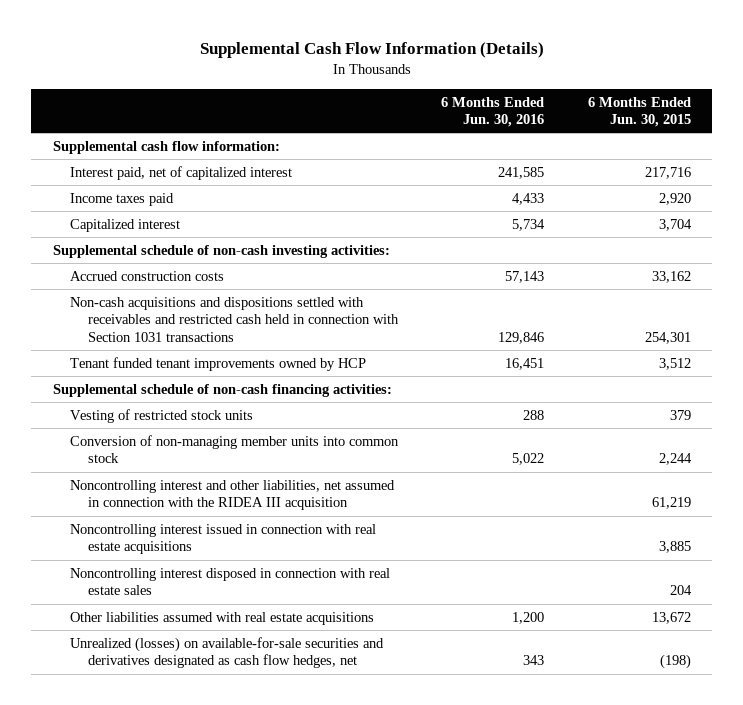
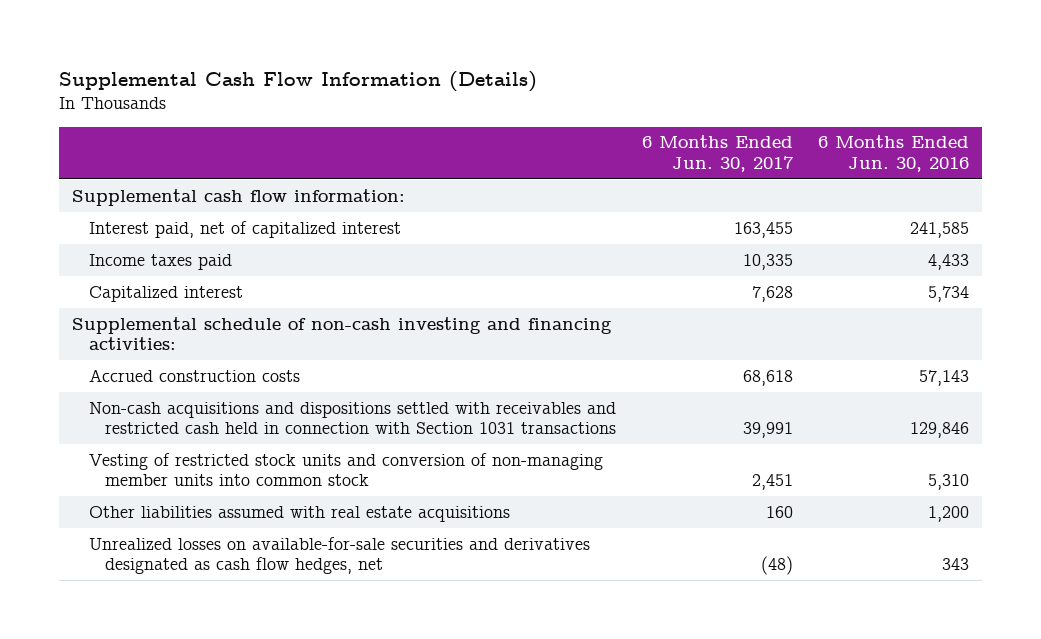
[587,96,691,128] 6 Months Ended Jun. 30, 2015 -> none
none -> [641,135,794,173] 6 Months Ended Jun. 30, 2017
[52,244,390,258] Supplemental schedule of non-cash investing activities: -> [72,316,613,351] Supplemental schedule of non-cash investing and financing activities:
[70,356,367,371] Tenant funded tenant improvements owned by HCP -> none
[52,383,392,397] Supplemental schedule of non-cash financing activities: -> none
[70,434,400,464] Conversion of non-managing member units into common stock -> none
[70,479,396,511] Noncontrolling interest and other liabilities, net assumed in connection with the RIDEA III acquisition -> none
[70,523,377,555] Noncontrolling interest issued in connection with real estate acquisitions -> none
[70,567,391,596] Noncontrolling interest disposed in connection with real estate sales -> none
[70,408,254,423] Vesting of restricted stock units -> [88,452,603,487] Vesting of restricted stock units and conversion of non-managing member units into common stock
[523,409,545,420] 288 -> [928,474,970,491] 5,310
[70,636,385,669] Unrealized (losses) on available-for-sale securities and derivatives designated as cash flow hedges, net -> [88,536,590,575] Unrealized losses on available-for-sale securities and derivatives designated as cash flow hedges, net

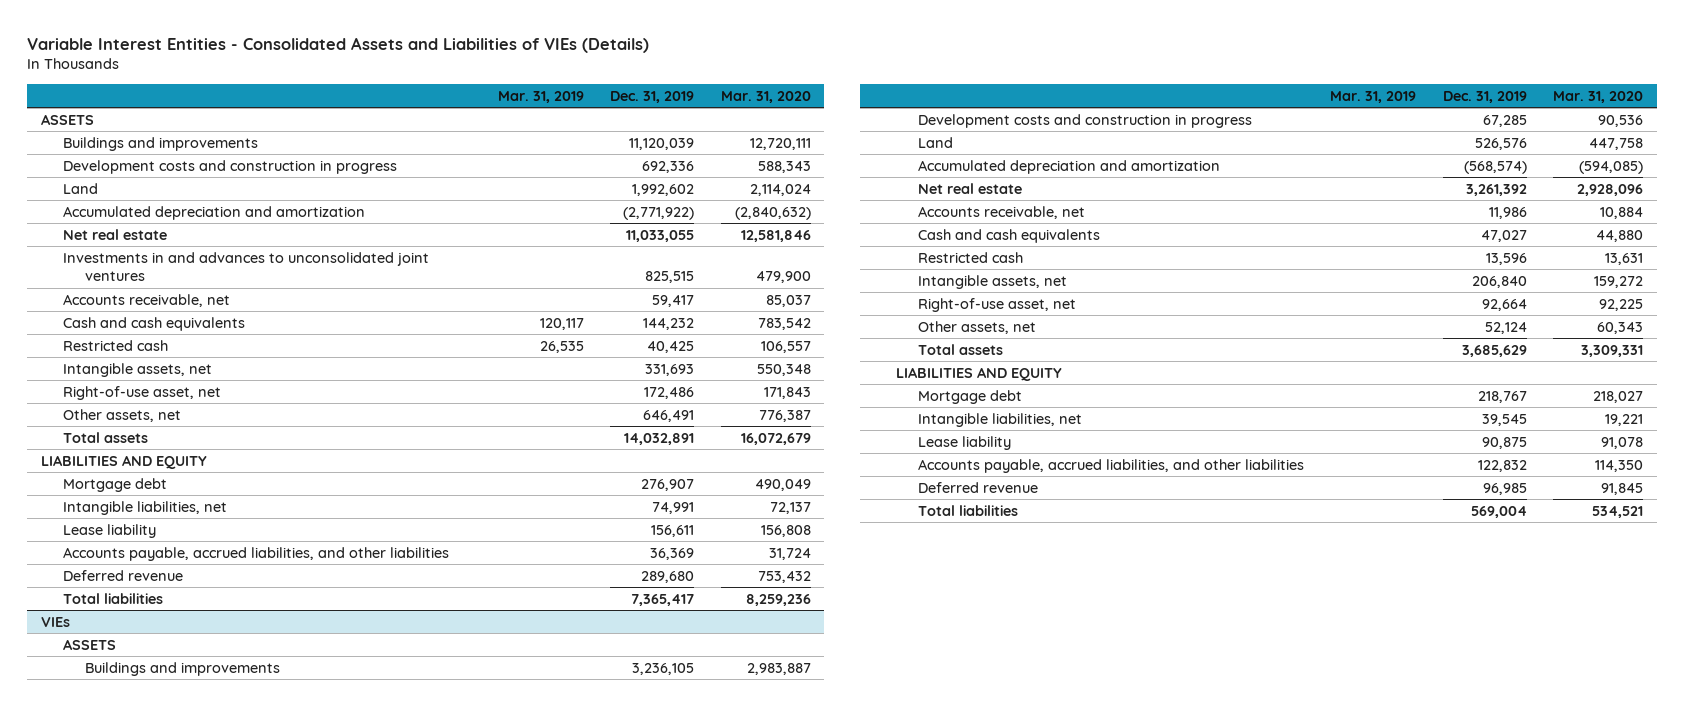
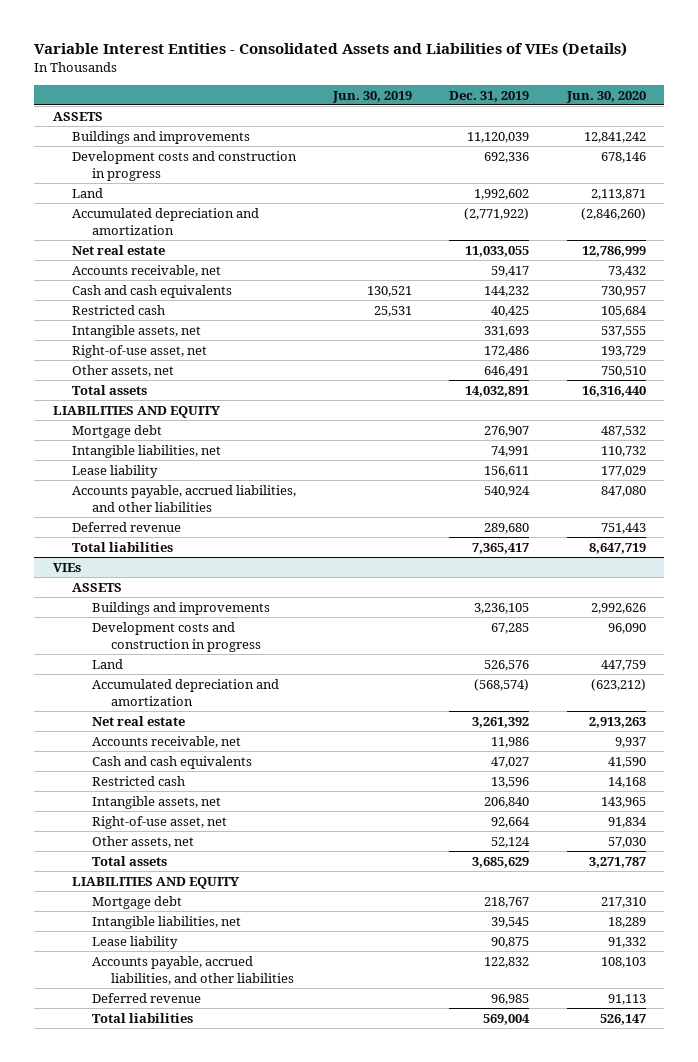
[497,90,584,103] Mar. 31, 2019 -> none
[720,90,811,103] Mar. 31, 2020 -> none
none -> [332,90,413,103] Jun. 30, 2019
none -> [565,90,646,103] Jun. 30, 2020
[62,251,429,282] Investments in and advances to unconsolidated joint ventures -> none
[650,547,695,560] 36,369 -> [484,485,531,497] 540,924

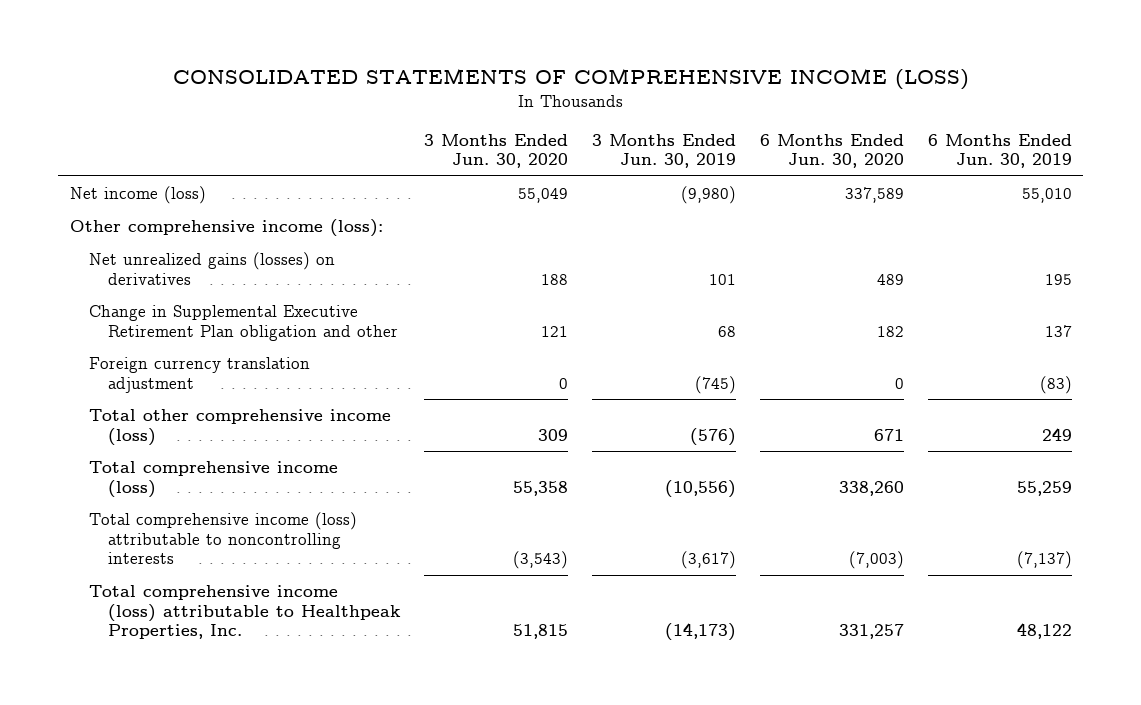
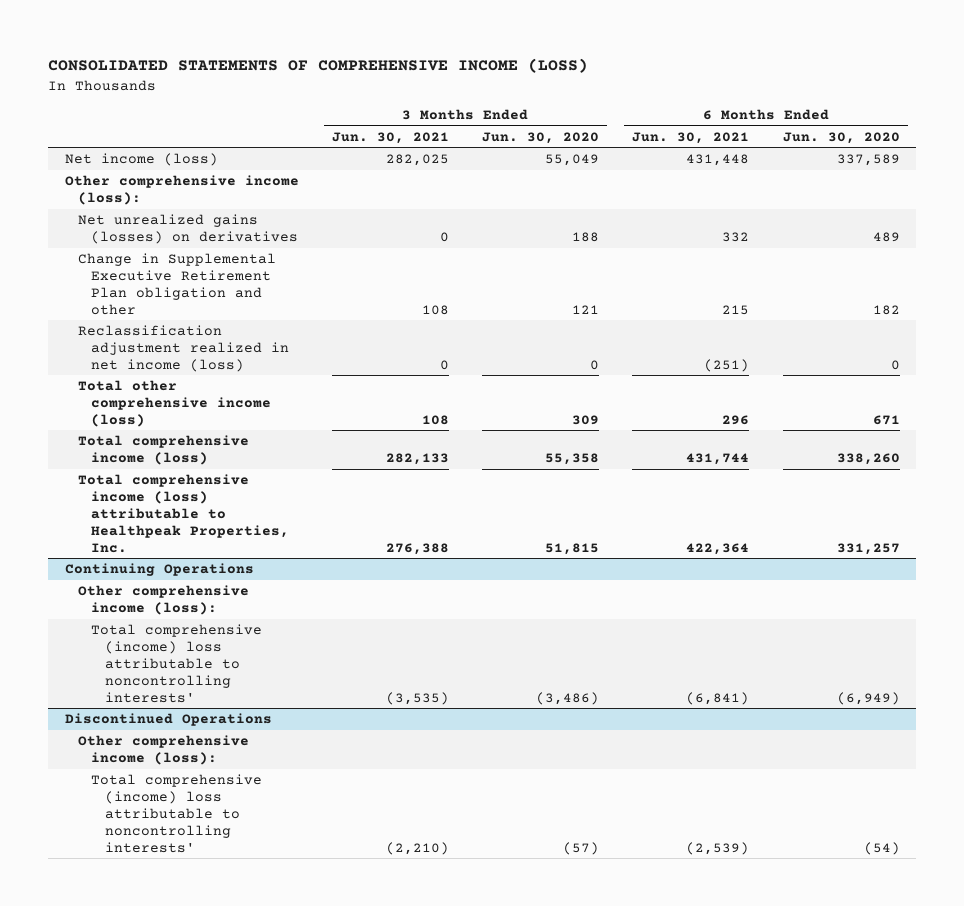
[591,133,736,169] 3 Months Ended Jun. 30, 2019 -> none
[927,133,1072,169] 6 Months Ended Jun. 30, 2019 -> none
none -> [331,131,449,144] Jun. 30, 2021
none -> [632,131,750,144] Jun. 30, 2021
[88,357,310,393] Foreign currency translation adjustment -> none
none -> [77,324,290,372] Reclassification adjustment realized in net income (loss)
[88,512,357,565] Total comprehensive income (loss) attributable to noncontrolling interests -> none
none -> [64,562,254,576] Continuing Operations
none -> [77,584,249,615] Other comprehensive income (loss):
none -> [91,623,263,703] Total comprehensive (income) loss attributable to noncontrolling interests'
none -> [64,712,272,726] Discontinued Operations
none -> [77,734,249,765] Other comprehensive income (loss):
none -> [91,773,263,853] Total comprehensive (income) loss attributable to noncontrolling interests'

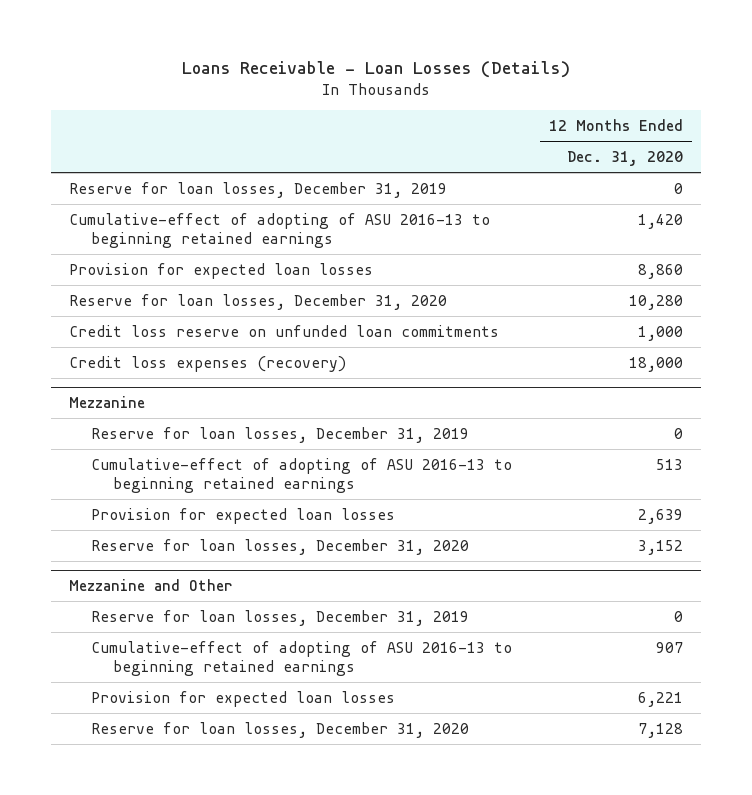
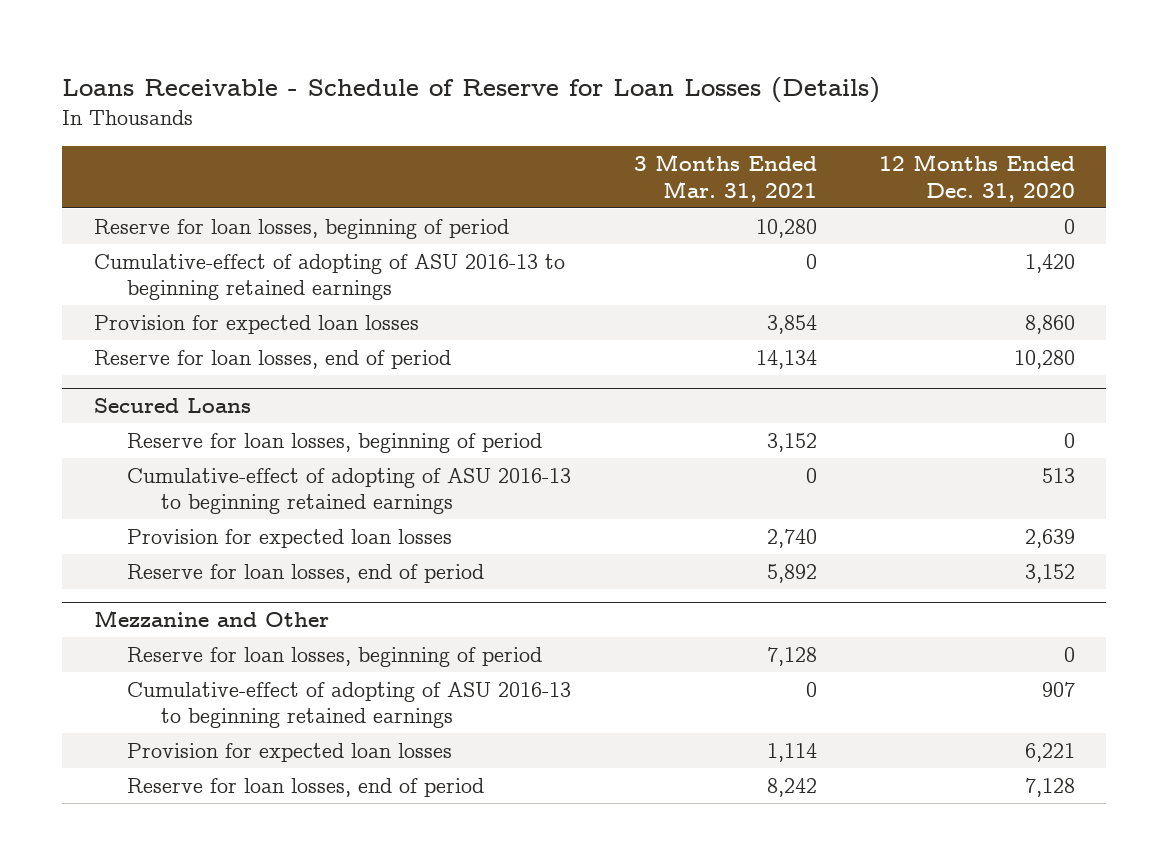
[181,61,570,79] Loans Receivable - Loan Losses (Details) -> [62,76,881,103] Loans Receivable - Schedule of Reserve for Loan Losses (Details)
none -> [633,153,817,202] 3 Months Ended Mar. 31, 2021
[68,181,447,198] Reserve for loan losses, December 31, 2019 -> [93,218,509,239] Reserve for loan losses, beginning of period
[68,324,499,337] Credit loss reserve on unfunded loan commitments -> none
[68,355,346,372] Credit loss expenses (recovery) -> none
[68,293,447,310] Reserve for loan losses, December 31, 2020 -> [93,349,451,369] Reserve for loan losses, end of period
[68,396,145,409] Mezzanine -> [93,398,251,414] Secured Loans
[91,426,470,443] Reserve for loan losses, December 31, 2019 -> [127,432,543,453] Reserve for loan losses, beginning of period
[91,538,470,555] Reserve for loan losses, December 31, 2020 -> [127,563,485,583] Reserve for loan losses, end of period
[91,609,470,626] Reserve for loan losses, December 31, 2019 -> [127,646,543,667] Reserve for loan losses, beginning of period
[91,721,470,738] Reserve for loan losses, December 31, 2020 -> [127,777,485,797] Reserve for loan losses, end of period

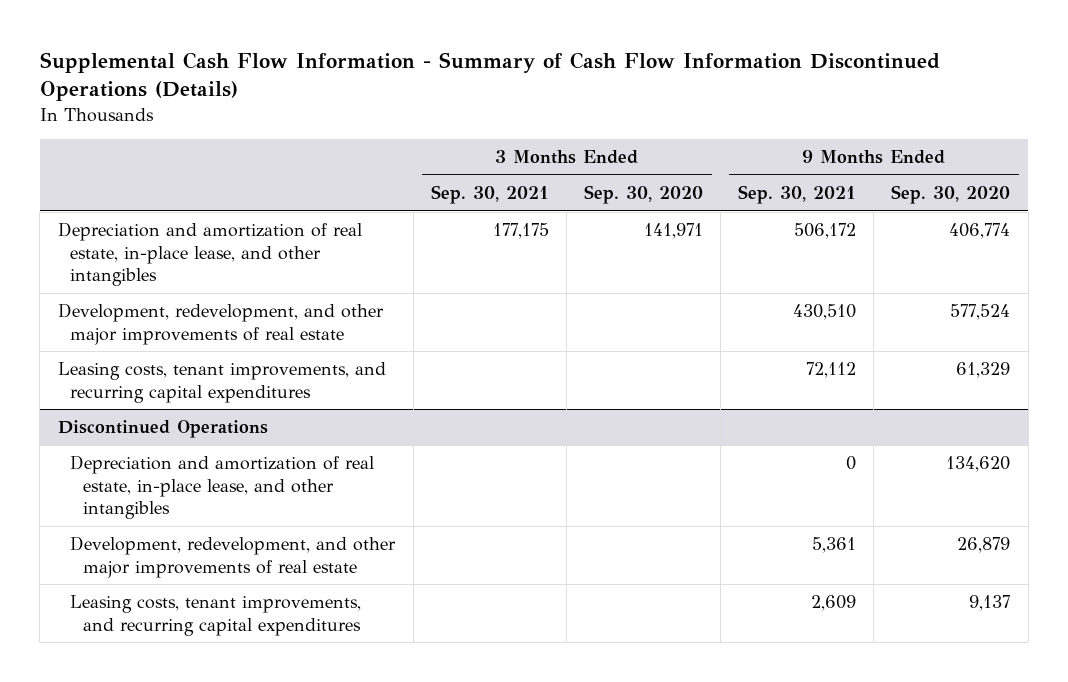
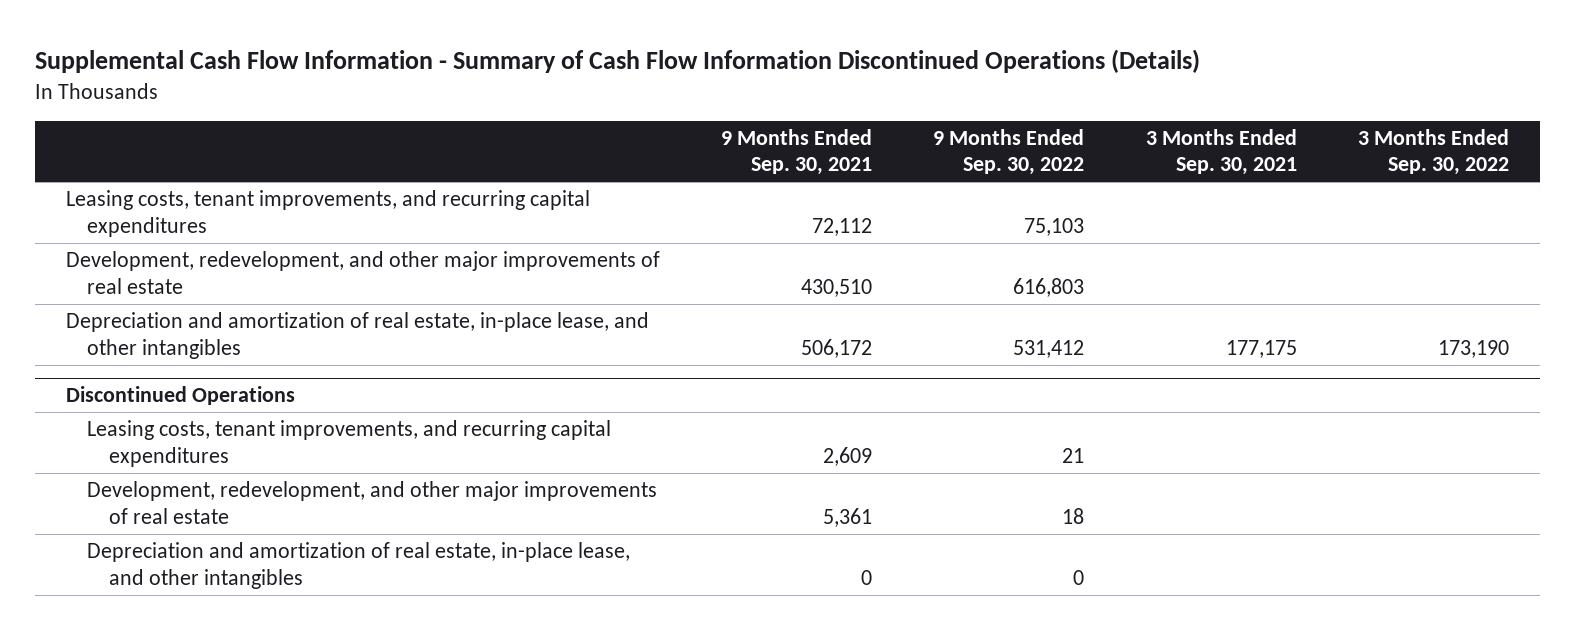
[583,185,703,205] Sep. 30, 2020 -> none
[891,185,1011,205] Sep. 30, 2020 -> none
none -> [933,128,1085,176] 9 Months Ended Sep. 30, 2022
none -> [1357,128,1509,176] 3 Months Ended Sep. 30, 2022
[57,303,384,345] Development, redevelopment, and other major improvements of real estate -> [65,251,660,294] Development, redevelopment, and other major improvements of real estate
[57,222,362,286] Depreciation and amortization of real estate, in-place lease, and other intangibles -> [65,312,649,359] Depreciation and amortization of real estate, in-place lease, and other intangibles
[70,536,397,578] Development, redevelopment, and other major improvements of real estate -> [87,481,658,524] Development, redevelopment, and other major improvements of real estate
[70,455,375,519] Depreciation and amortization of real estate, in-place lease, and other intangibles -> [87,542,631,589] Depreciation and amortization of real estate, in-place lease, and other intangibles

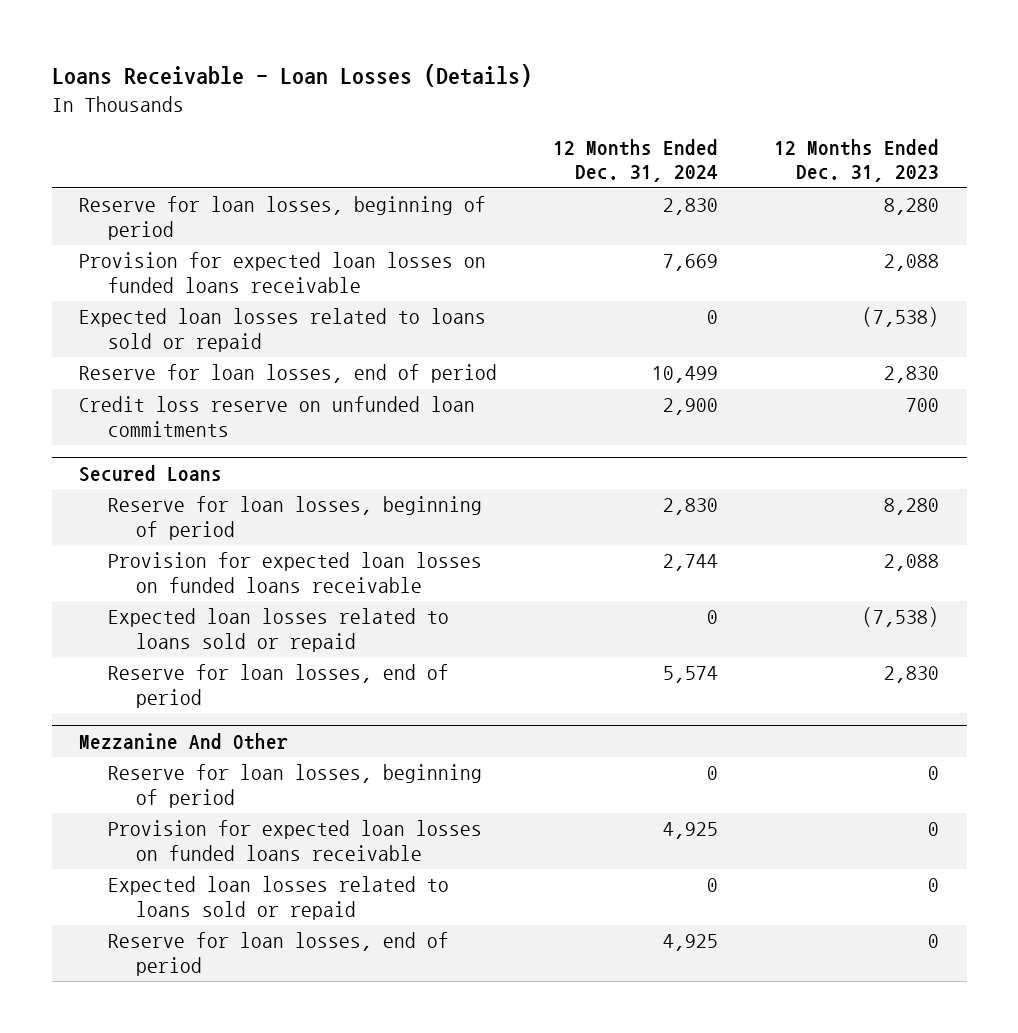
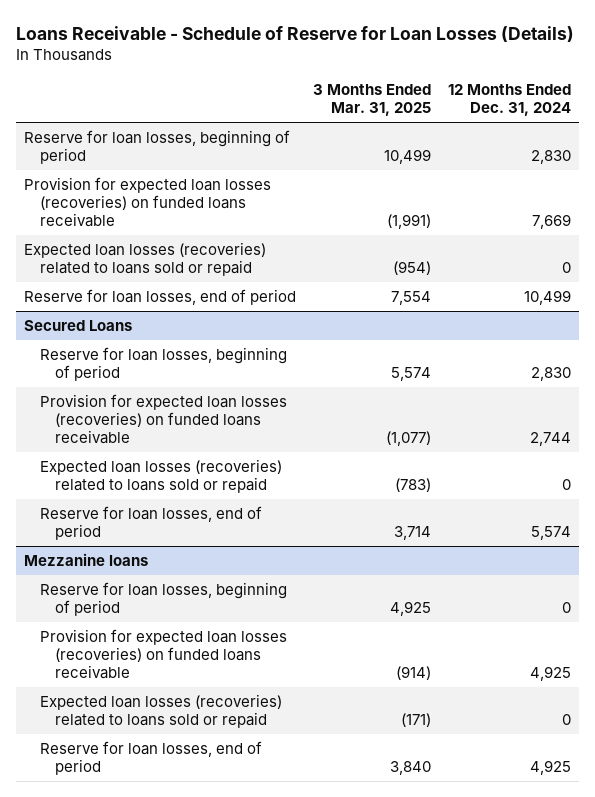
[51,64,532,88] Loans Receivable - Loan Losses (Details) -> [16,25,575,42] Loans Receivable - Schedule of Reserve for Loan Losses (Details)
[773,138,939,183] 12 Months Ended Dec. 31, 2023 -> none
none -> [313,84,432,116] 3 Months Ended Mar. 31, 2025
[79,252,487,293] Provision for expected loan losses on funded loans receivable -> [24,177,272,227] Provision for expected loan losses (recoveries) on funded loans receivable
[79,308,487,352] Expected loan losses related to loans sold or repaid -> [24,242,267,276] Expected loan losses (recoveries) related to loans sold or repaid
[79,396,476,437] Credit loss reserve on unfunded loan commitments -> none
[107,552,482,593] Provision for expected loan losses on funded loans receivable -> [39,394,287,444] Provision for expected loan losses (recoveries) on funded loans receivable
[107,608,449,652] Expected loan losses related to loans sold or repaid -> [39,459,282,493] Expected loan losses (recoveries) related to loans sold or repaid
[79,732,289,750] Mezzanine And Other -> [24,553,149,567] Mezzanine loans
[107,820,482,861] Provision for expected loan losses on funded loans receivable -> [39,629,287,679] Provision for expected loan losses (recoveries) on funded loans receivable
[107,876,449,920] Expected loan losses related to loans sold or repaid -> [39,694,282,728] Expected loan losses (recoveries) related to loans sold or repaid

